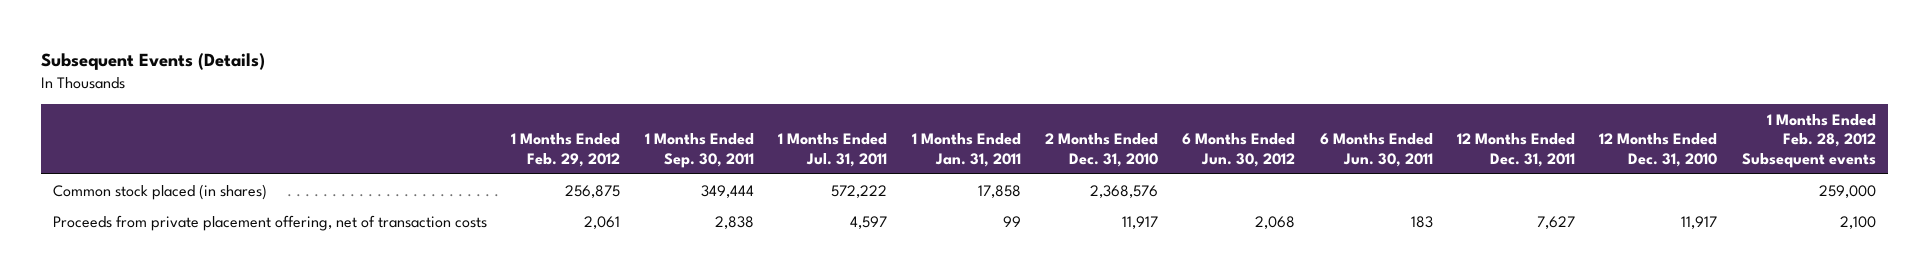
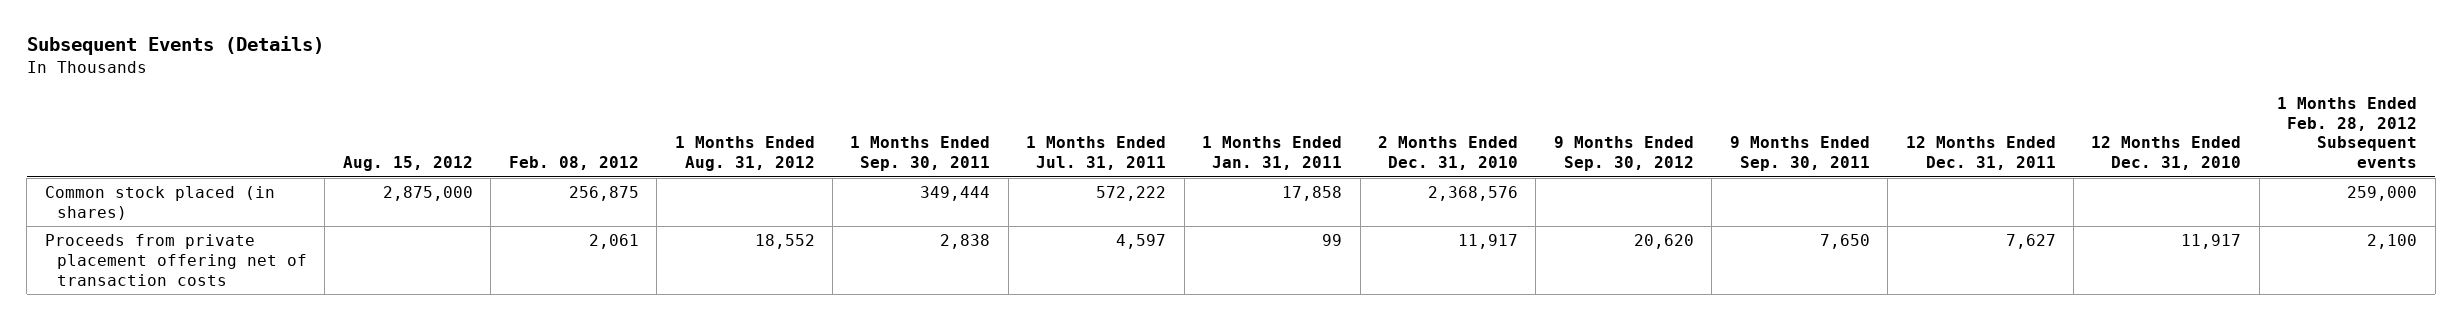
[511,133,621,167] 1 Months Ended Feb. 29, 2012 -> none
[1182,133,1296,167] 6 Months Ended Jun. 30, 2012 -> none
[1319,133,1433,167] 6 Months Ended Jun. 30, 2011 -> none
none -> [342,156,473,172] Aug. 15, 2012
none -> [508,156,639,171] Feb. 08, 2012
none -> [674,136,815,172] 1 Months Ended Aug. 31, 2012
none -> [1553,136,1694,172] 9 Months Ended Sep. 30, 2012
none -> [1729,136,1870,172] 9 Months Ended Sep. 30, 2011
[53,214,488,231] Proceeds from private placement offering, net of transaction costs -> [44,233,308,286] Proceeds from private placement offering net of transaction costs

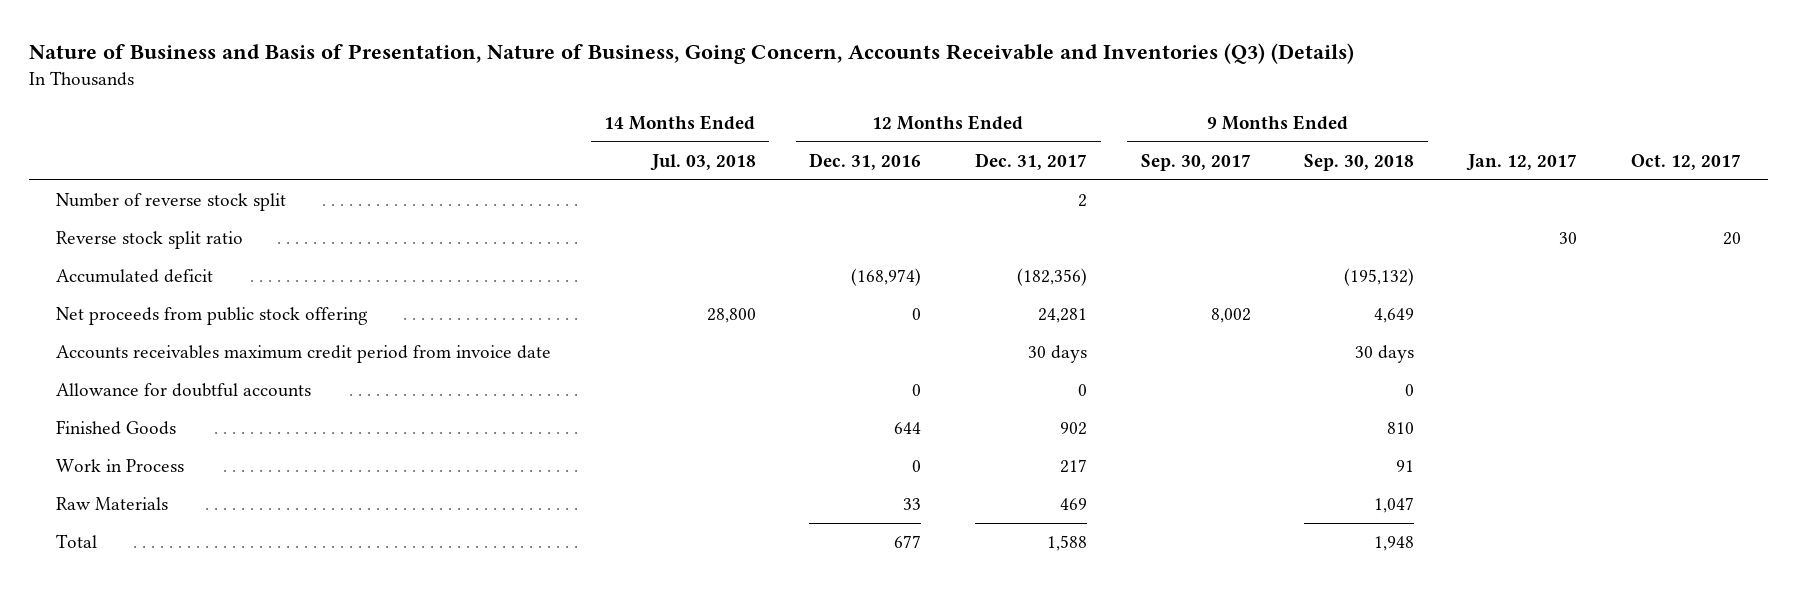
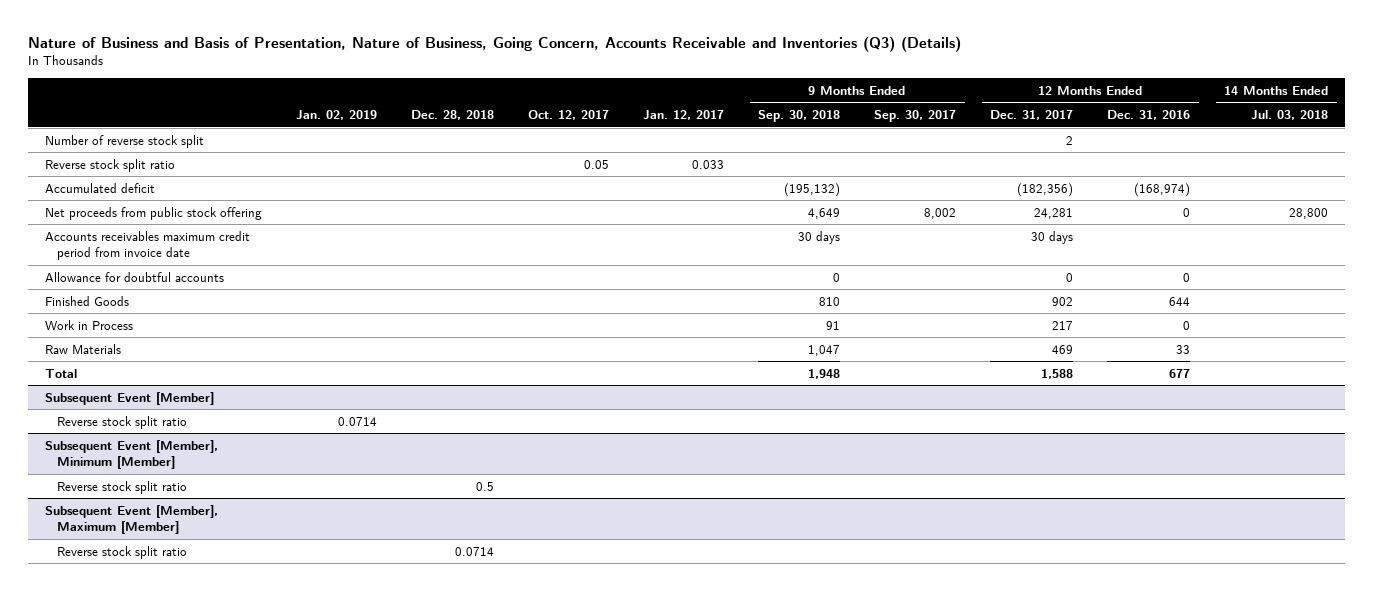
none -> [296,110,378,121] Jan. 02, 2019
none -> [411,110,495,121] Dec. 28, 2018
[1559,232,1578,245] 30 -> [692,159,725,169] 0.033
[1722,232,1741,246] 20 -> [584,159,610,169] 0.05
none -> [45,391,215,405] Subsequent Event [Member]
none -> [57,415,188,429] Reverse stock split ratio
none -> [45,439,219,469] Subsequent Event [Member], Minimum [Member]
none -> [57,480,188,494] Reverse stock split ratio
none -> [45,504,219,534] Subsequent Event [Member], Maximum [Member]
none -> [57,545,188,559] Reverse stock split ratio

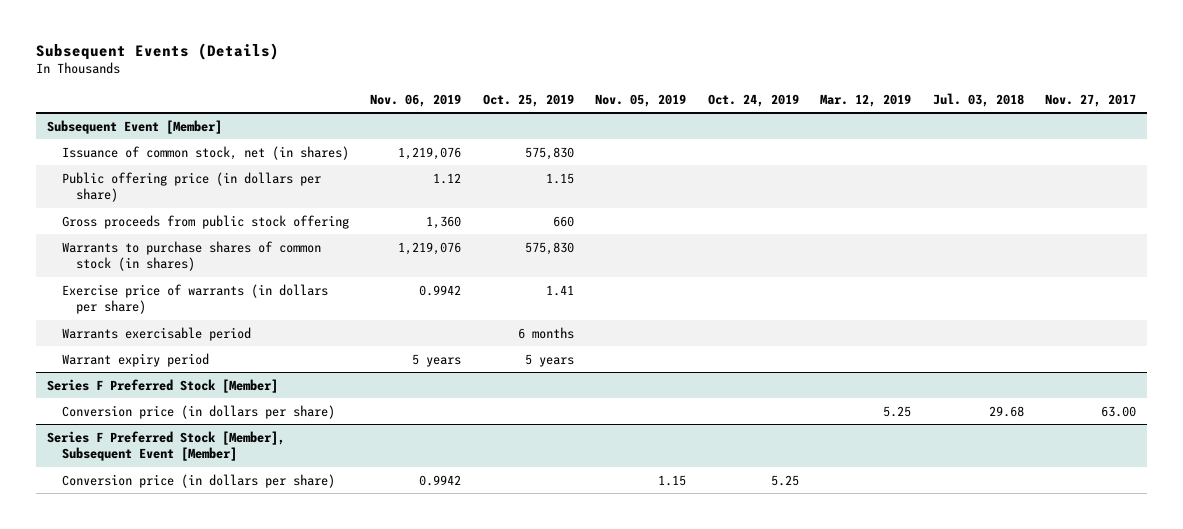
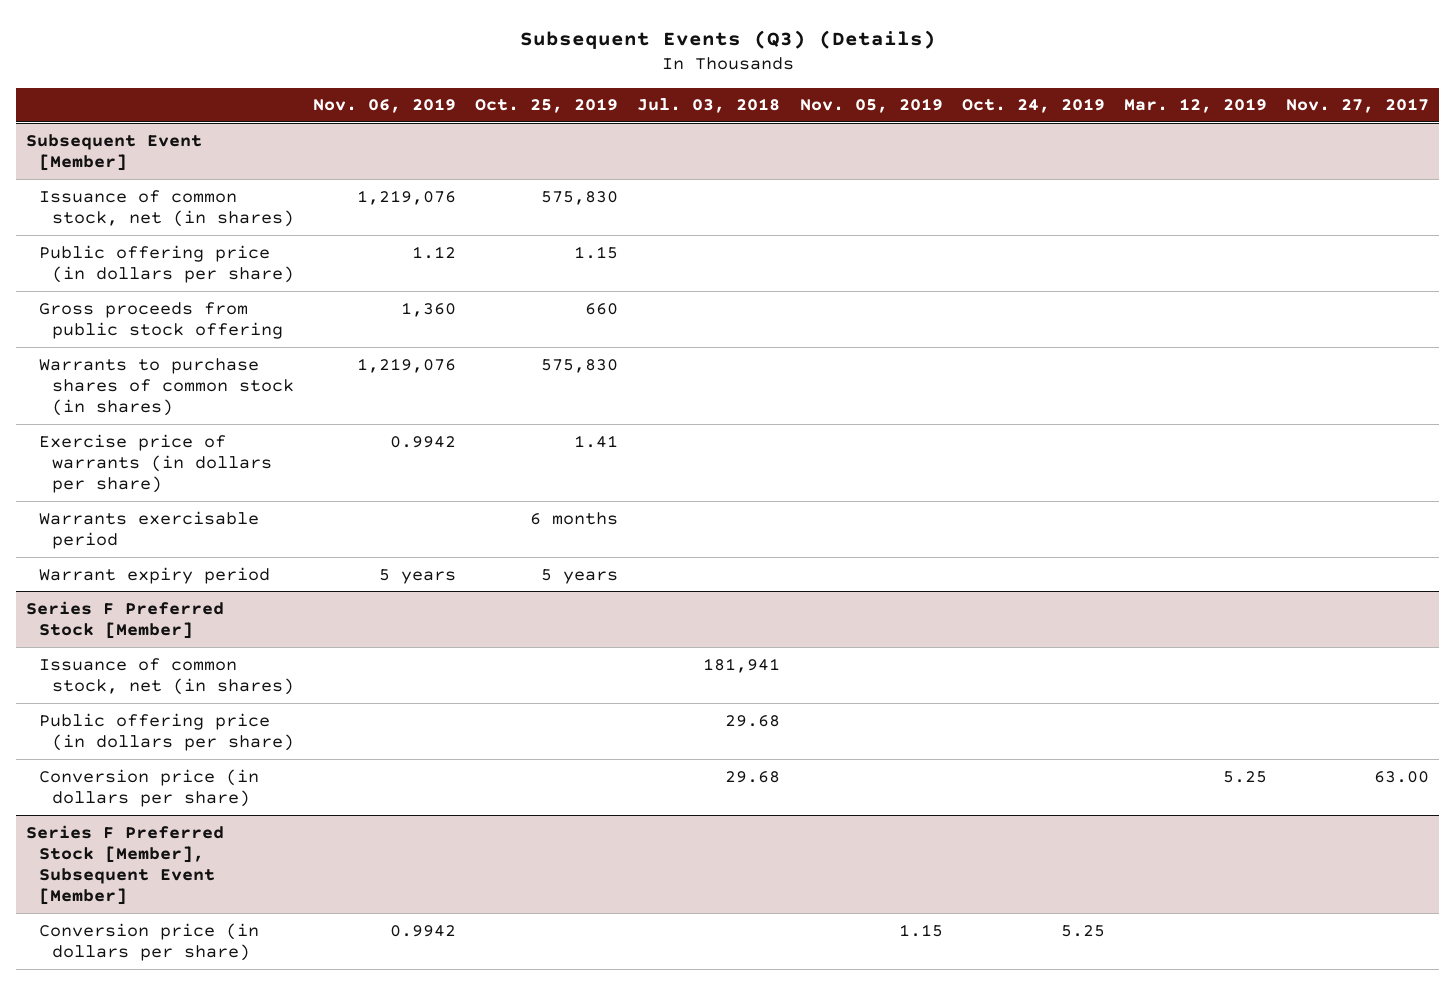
[35,42,279,60] Subsequent Events (Details) -> [519,29,936,49] Subsequent Events (Q3) (Details)
none -> [38,657,294,695] Issuance of common stock, net (in shares)
none -> [38,712,294,751] Public offering price (in dollars per share)

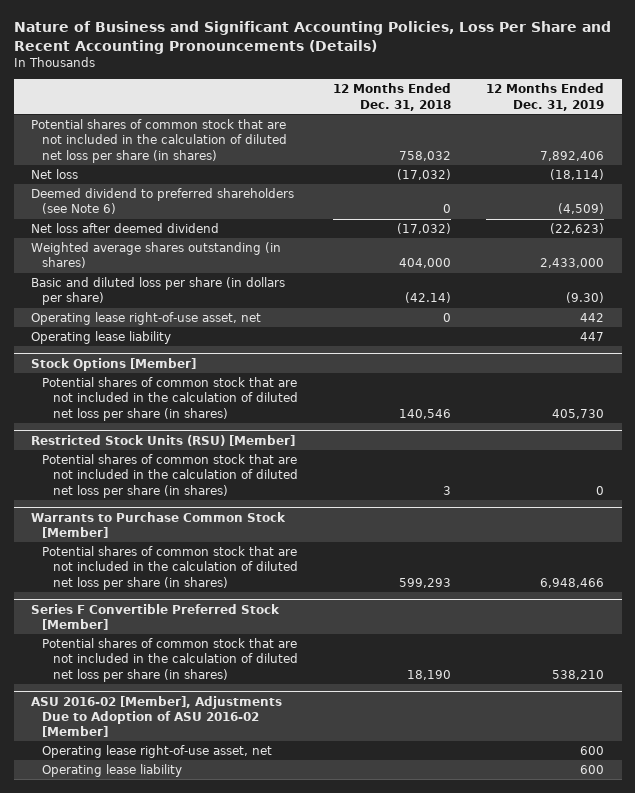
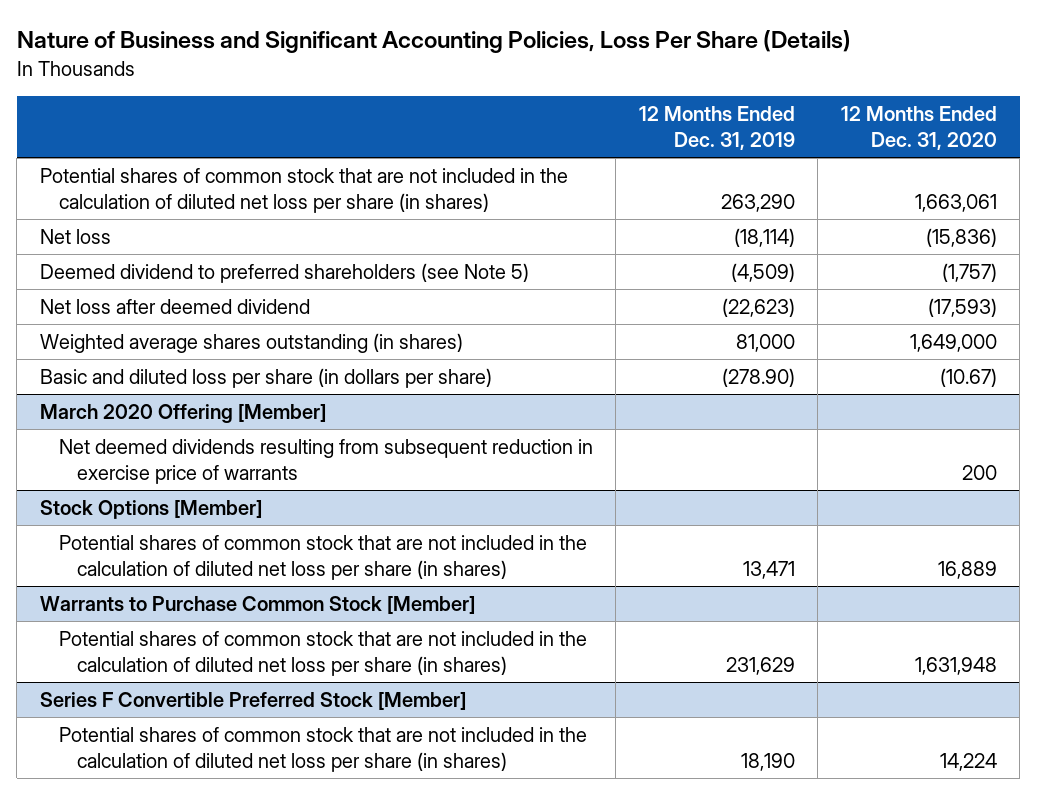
[13,21,611,54] Nature of Business and Significant Accounting Policies, Loss Per Share and Recent Accounting Pronouncements (Details) -> [16,30,851,54] Nature of Business and Significant Accounting Policies, Loss Per Share (Details)
[332,83,451,111] 12 Months Ended Dec. 31, 2018 -> none
none -> [840,105,997,151] 12 Months Ended Dec. 31, 2020
[540,150,605,161] 7,892,406 -> [720,194,795,213] 263,290
[31,188,295,215] Deemed dividend to preferred shareholders (see Note 6) -> [39,262,529,283] Deemed dividend to preferred shareholders (see Note 5)
[31,312,262,326] Operating lease right-of-use asset, net -> none
[31,331,172,345] Operating lease liability -> none
[540,258,605,269] 2,433,000 -> [735,333,795,352] 81,000
[566,292,605,304] (9.30) -> [721,367,795,387] (278.90)
none -> [39,403,326,423] March 2020 Offering [Member]
none -> [58,438,593,485] Net deemed dividends resulting from subsequent reduction in exercise price of warrants
[31,434,296,446] Restricted Stock Units (RSU) [Member] -> none
[41,454,298,498] Potential shares of common stock that are not included in the calculation of diluted net loss per share (in shares) -> none
[552,408,605,419] 405,730 -> [742,561,795,580] 13,471
[540,577,605,588] 6,948,466 -> [725,657,795,676] 231,629
[31,695,283,738] ASU 2016-02 [Member], Adjustments Due to Adoption of ASU 2016-02 [Member] -> none
[41,745,272,759] Operating lease right-of-use asset, net -> none
[41,764,182,778] Operating lease liability -> none
[552,669,605,680] 538,210 -> [740,753,795,772] 18,190

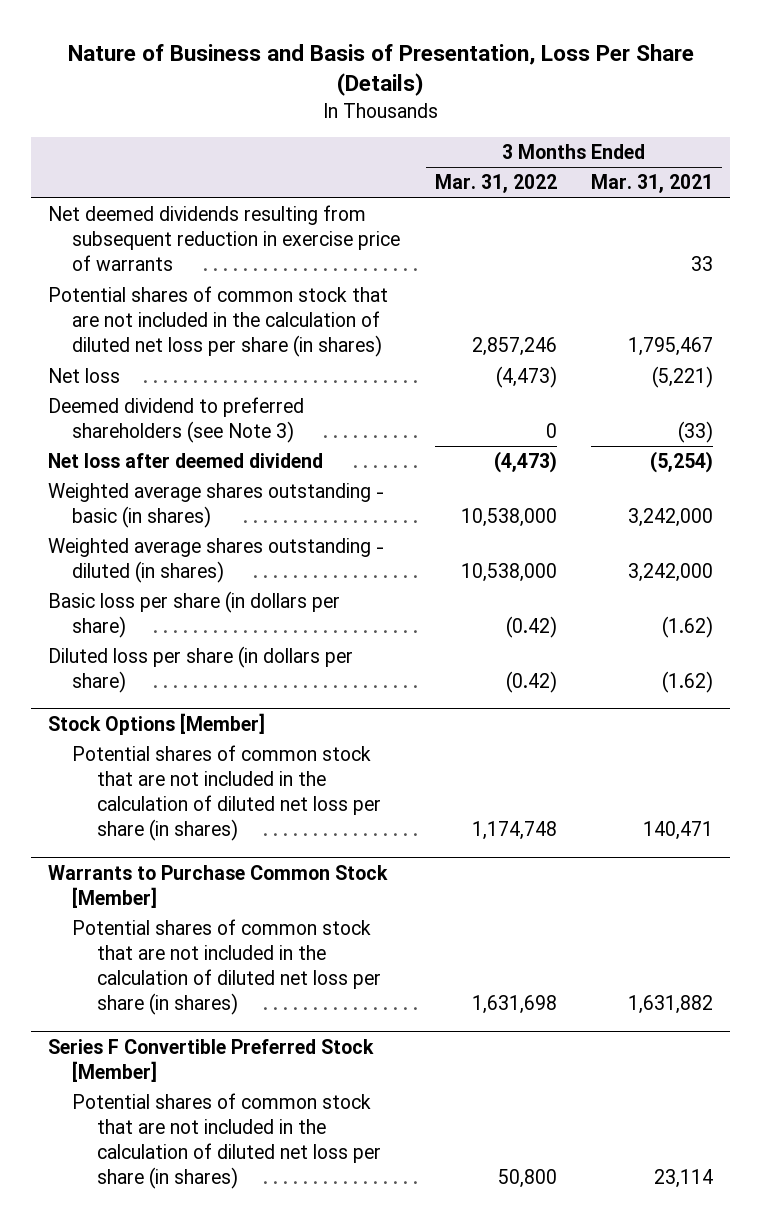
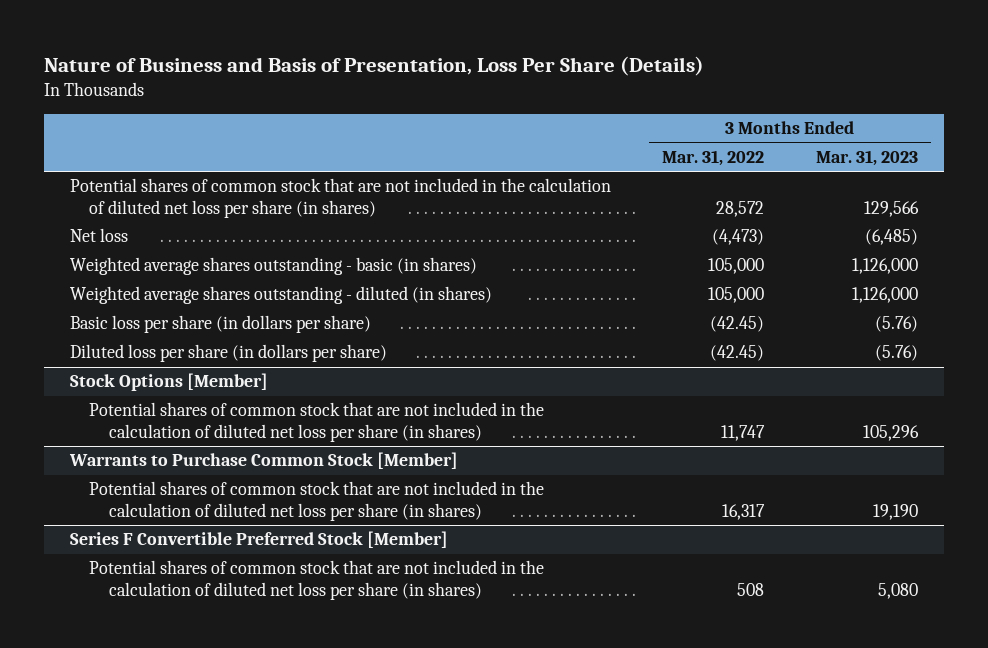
[591,174,714,194] Mar. 31, 2021 -> none
none -> [815,150,918,167] Mar. 31, 2023
[48,205,401,272] Net deemed dividends resulting from subsequent reduction in exercise price of warrants -> none
[471,337,557,357] 2,857,246 -> [716,201,765,218] 28,572
[48,397,305,444] Deemed dividend to preferred shareholders (see Note 3) -> none
[48,453,324,469] Net loss after deemed dividend -> none
[460,508,557,528] 10,538,000 -> [708,258,765,275] 105,000
[460,563,557,583] 10,538,000 -> [708,287,765,304] 105,000
[505,616,557,639] (0.42) -> [710,316,765,333] (42.45)
[505,671,557,694] (0.42) -> [710,345,765,362] (42.45)
[471,821,557,841] 1,174,748 -> [721,425,766,442] 11,747
[471,995,557,1015] 1,631,698 -> [722,504,766,521] 16,317
[497,1169,557,1189] 50,800 -> [737,583,765,597] 508

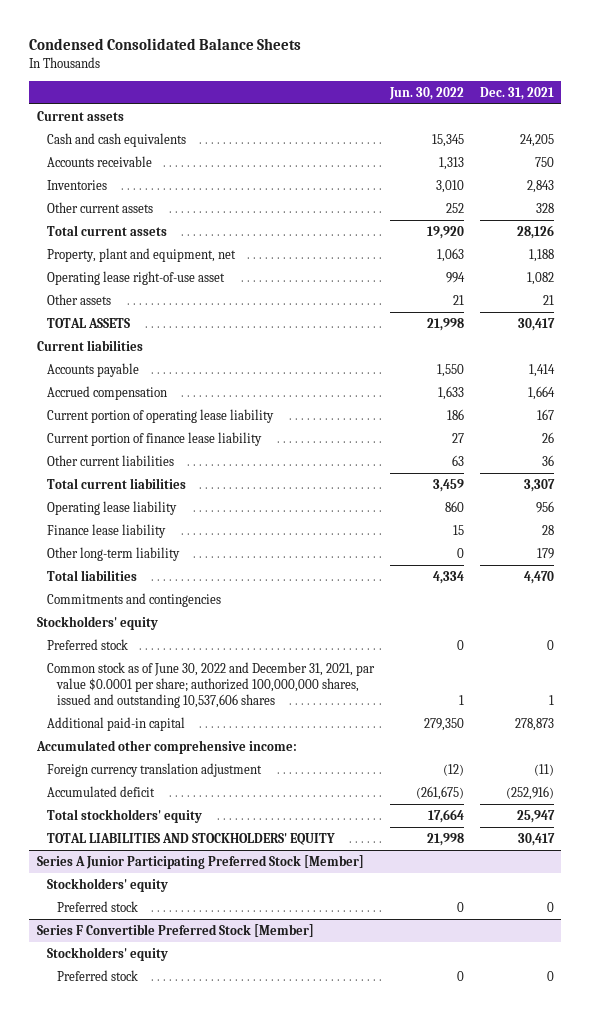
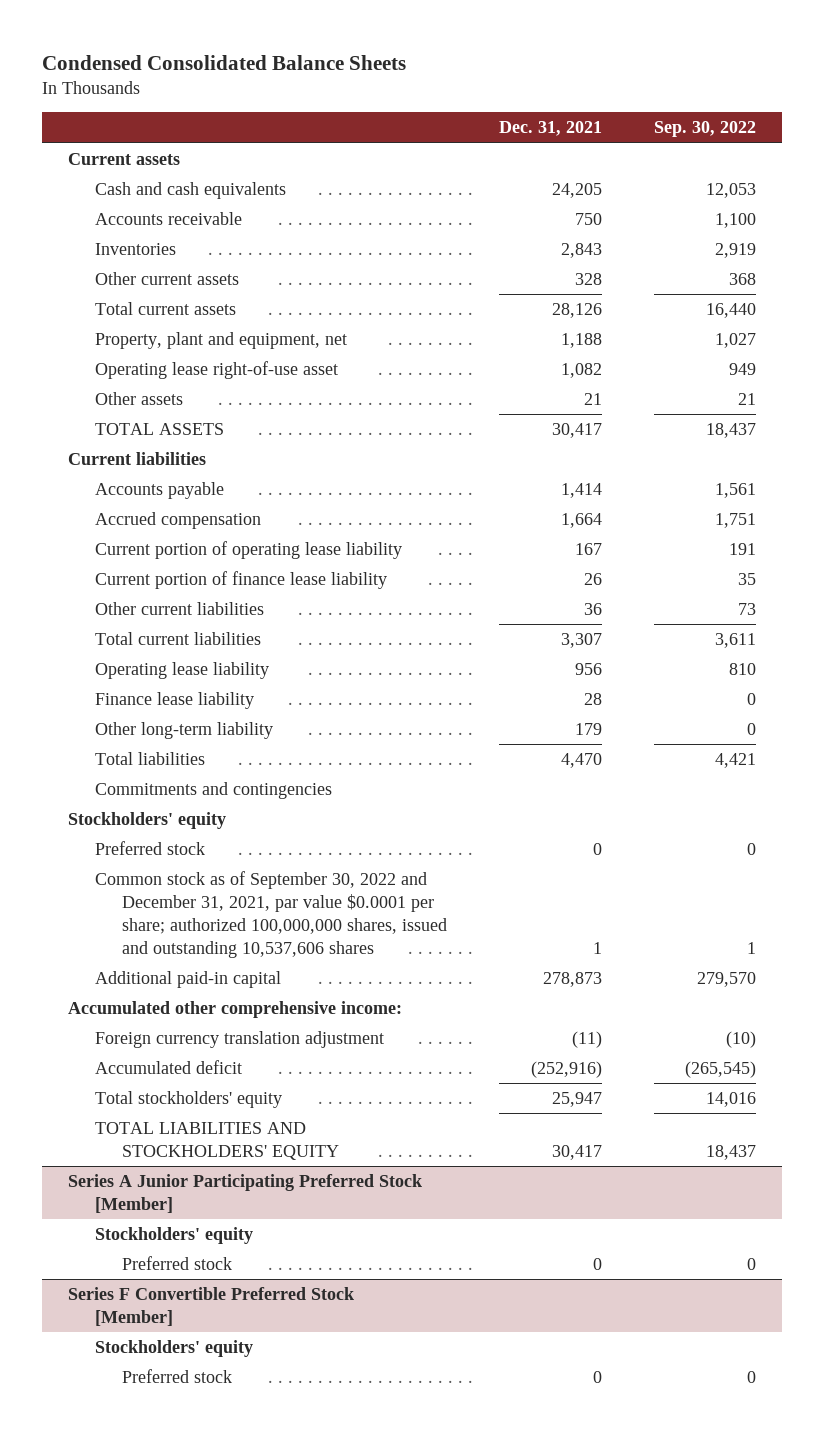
[388,86,464,100] Jun. 30, 2022 -> none
none -> [654,121,757,138] Sep. 30, 2022
[47,661,376,709] Common stock as of June 30, 2022 and December 31, 2021, par value $0.0001 per share; authorized 100,000,000 shares, issued and outstanding 10,537,606 shares -> [94,870,447,958] Common stock as of September 30, 2022 and December 31, 2021, par value $0.0001 per share; authorized 100,000,000 shares, issued and outstanding 10,537,606 shares

